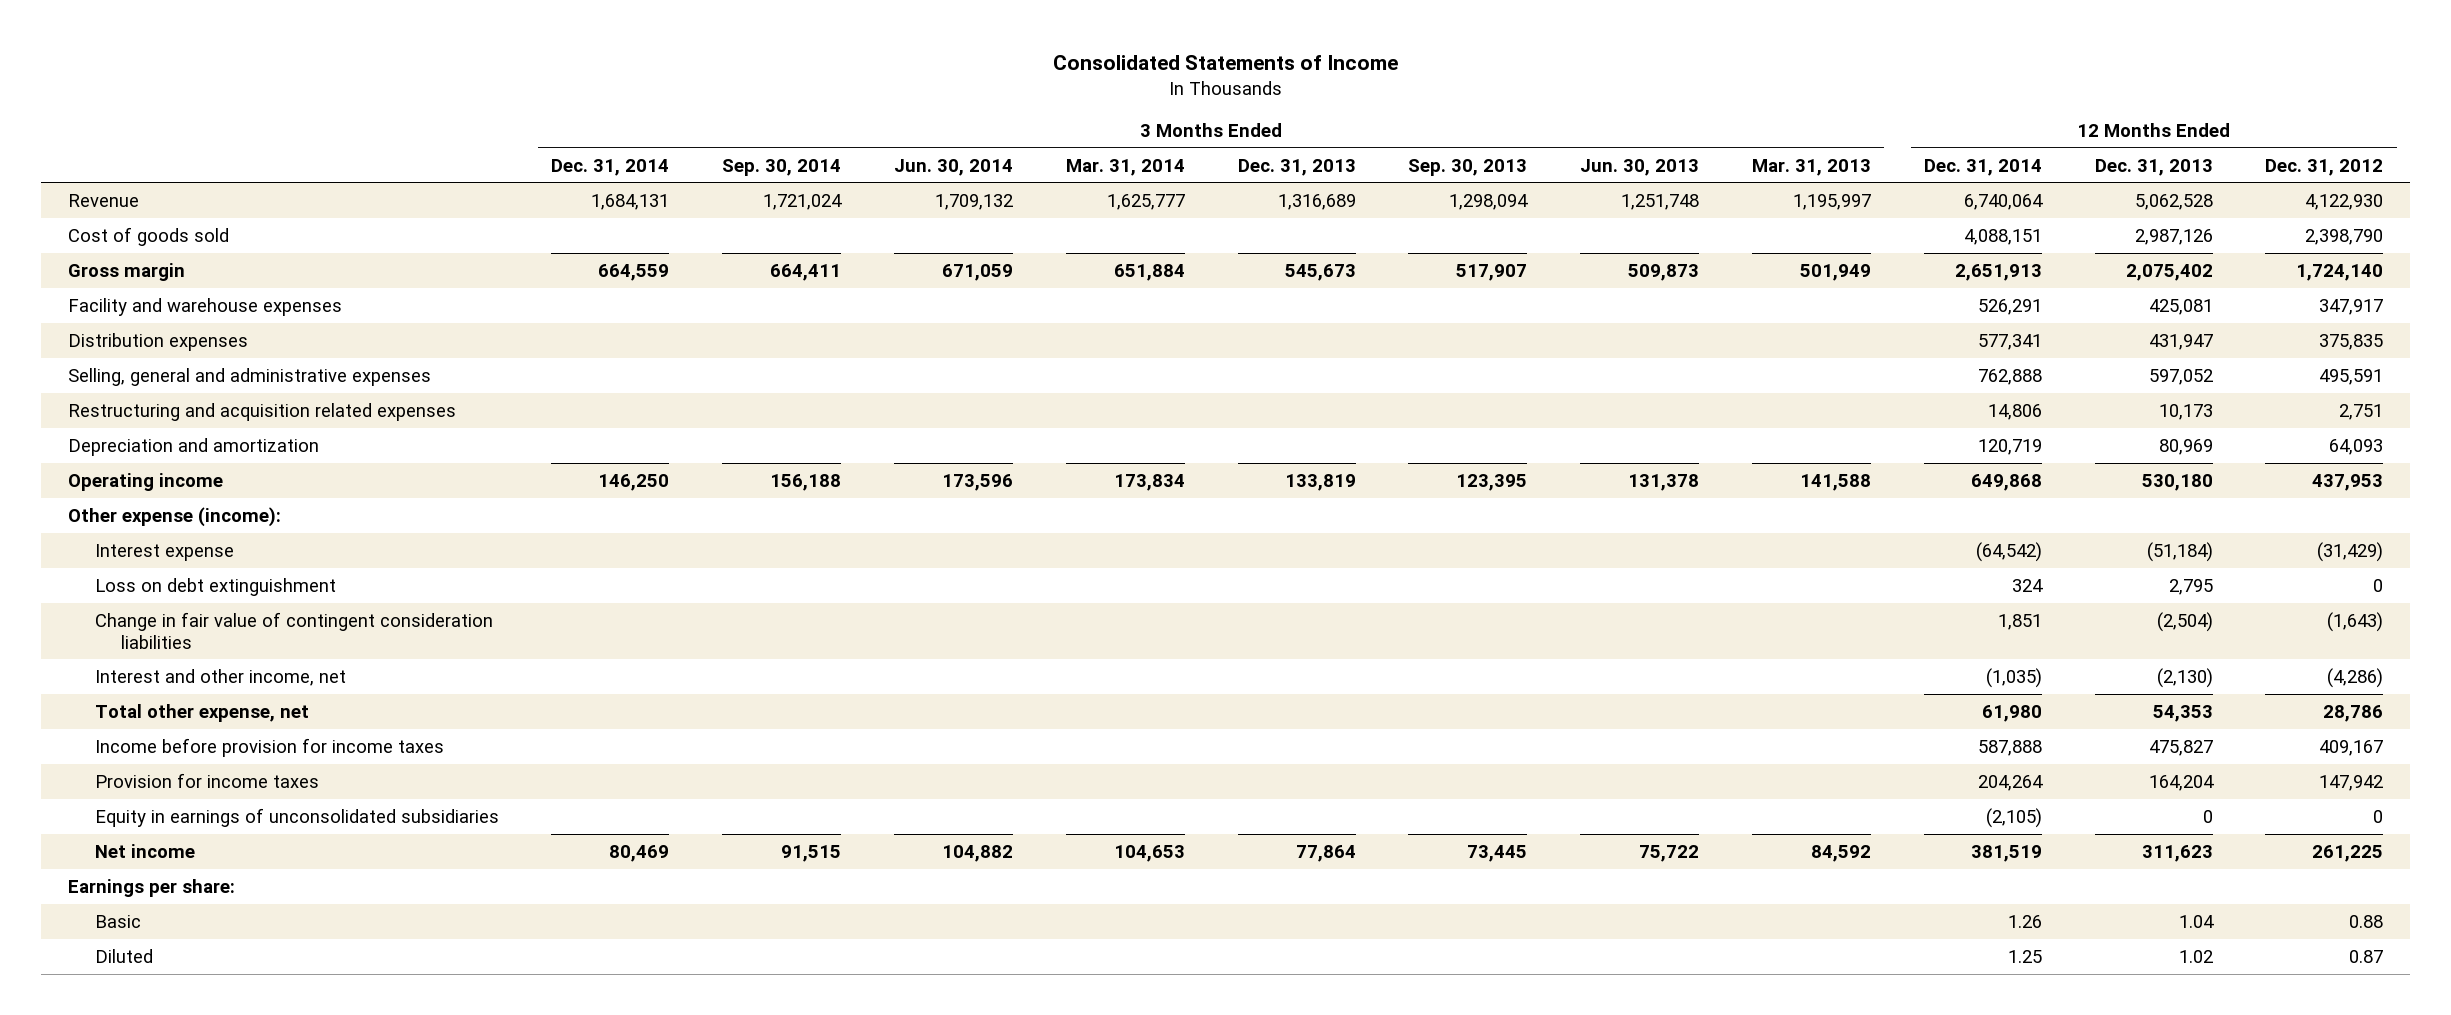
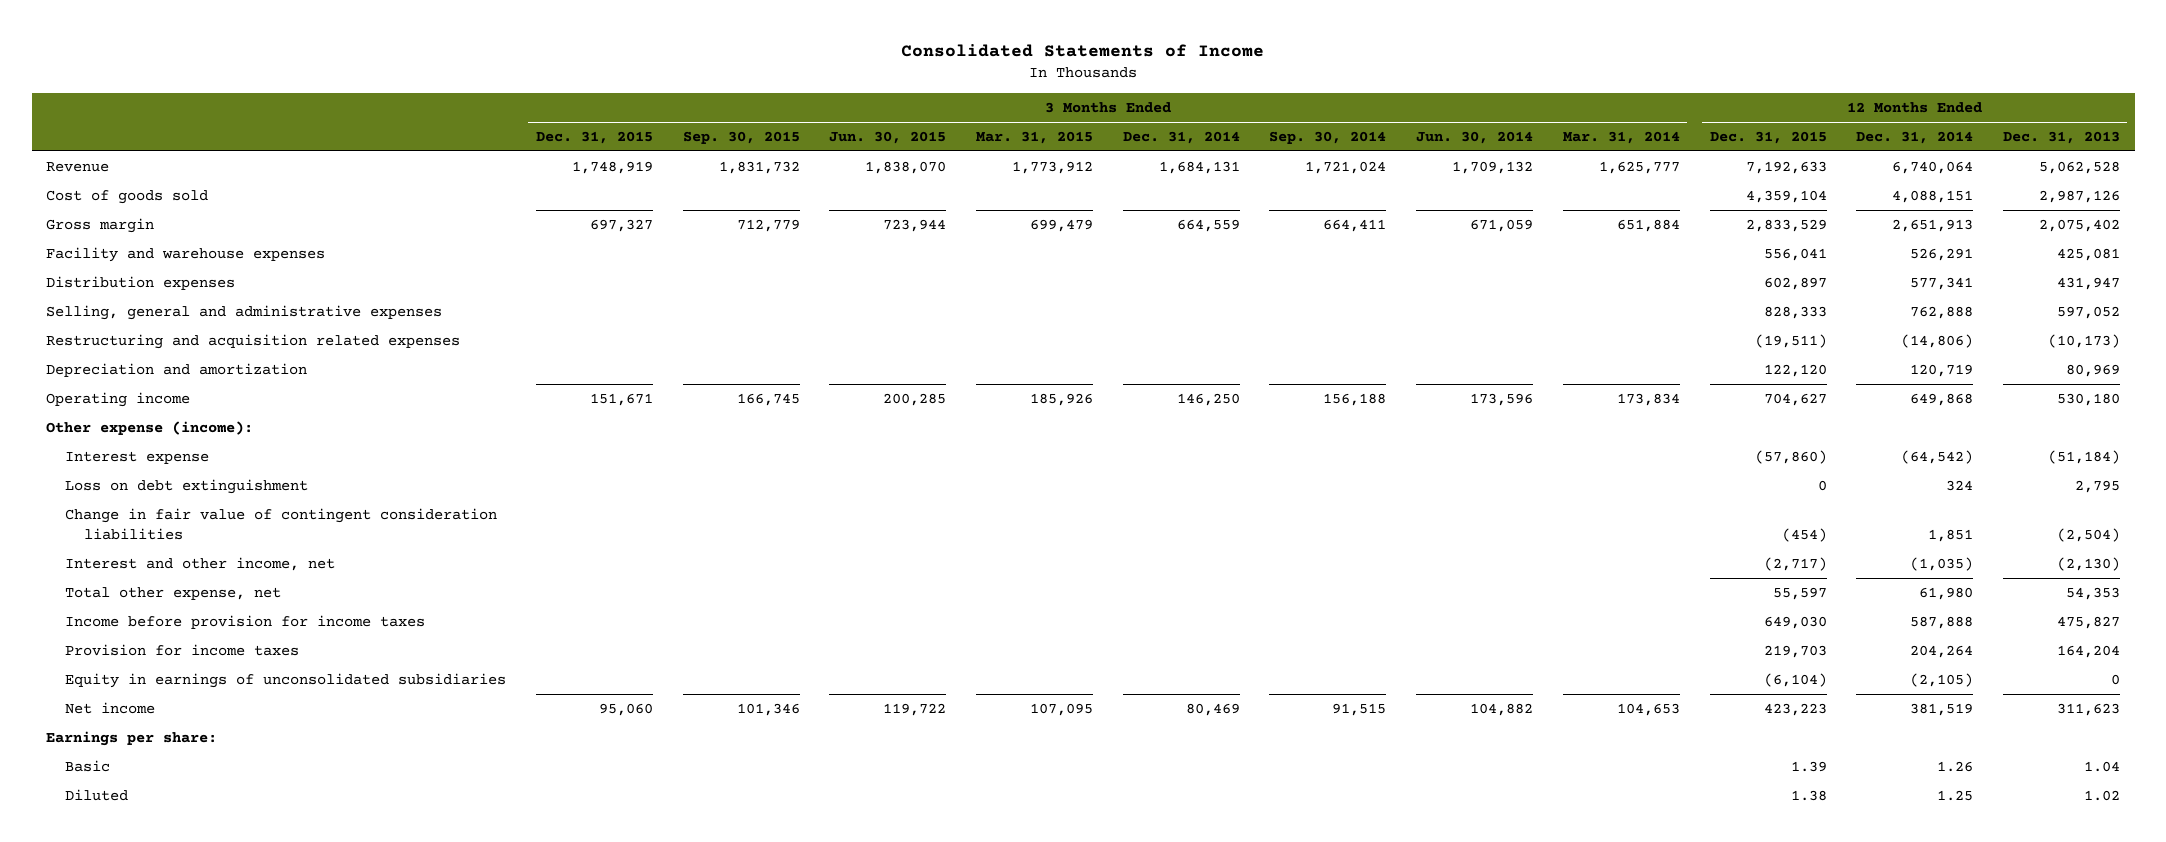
[1237,158,1356,176] Dec. 31, 2013 -> none
[1408,158,1528,176] Sep. 30, 2013 -> none
[1580,158,1700,176] Jun. 30, 2013 -> none
[1752,158,1872,176] Mar. 31, 2013 -> none
[2265,158,2384,176] Dec. 31, 2012 -> none
none -> [535,131,653,145] Dec. 31, 2015
none -> [682,131,800,145] Sep. 30, 2015
none -> [829,131,947,145] Jun. 30, 2015
none -> [975,131,1093,145] Mar. 31, 2015
none -> [1709,131,1827,145] Dec. 31, 2015
[1987,403,2042,420] 14,806 -> [1901,334,1974,349] (14,806)
[2158,403,2213,420] 10,173 -> [2047,334,2120,349] (10,173)

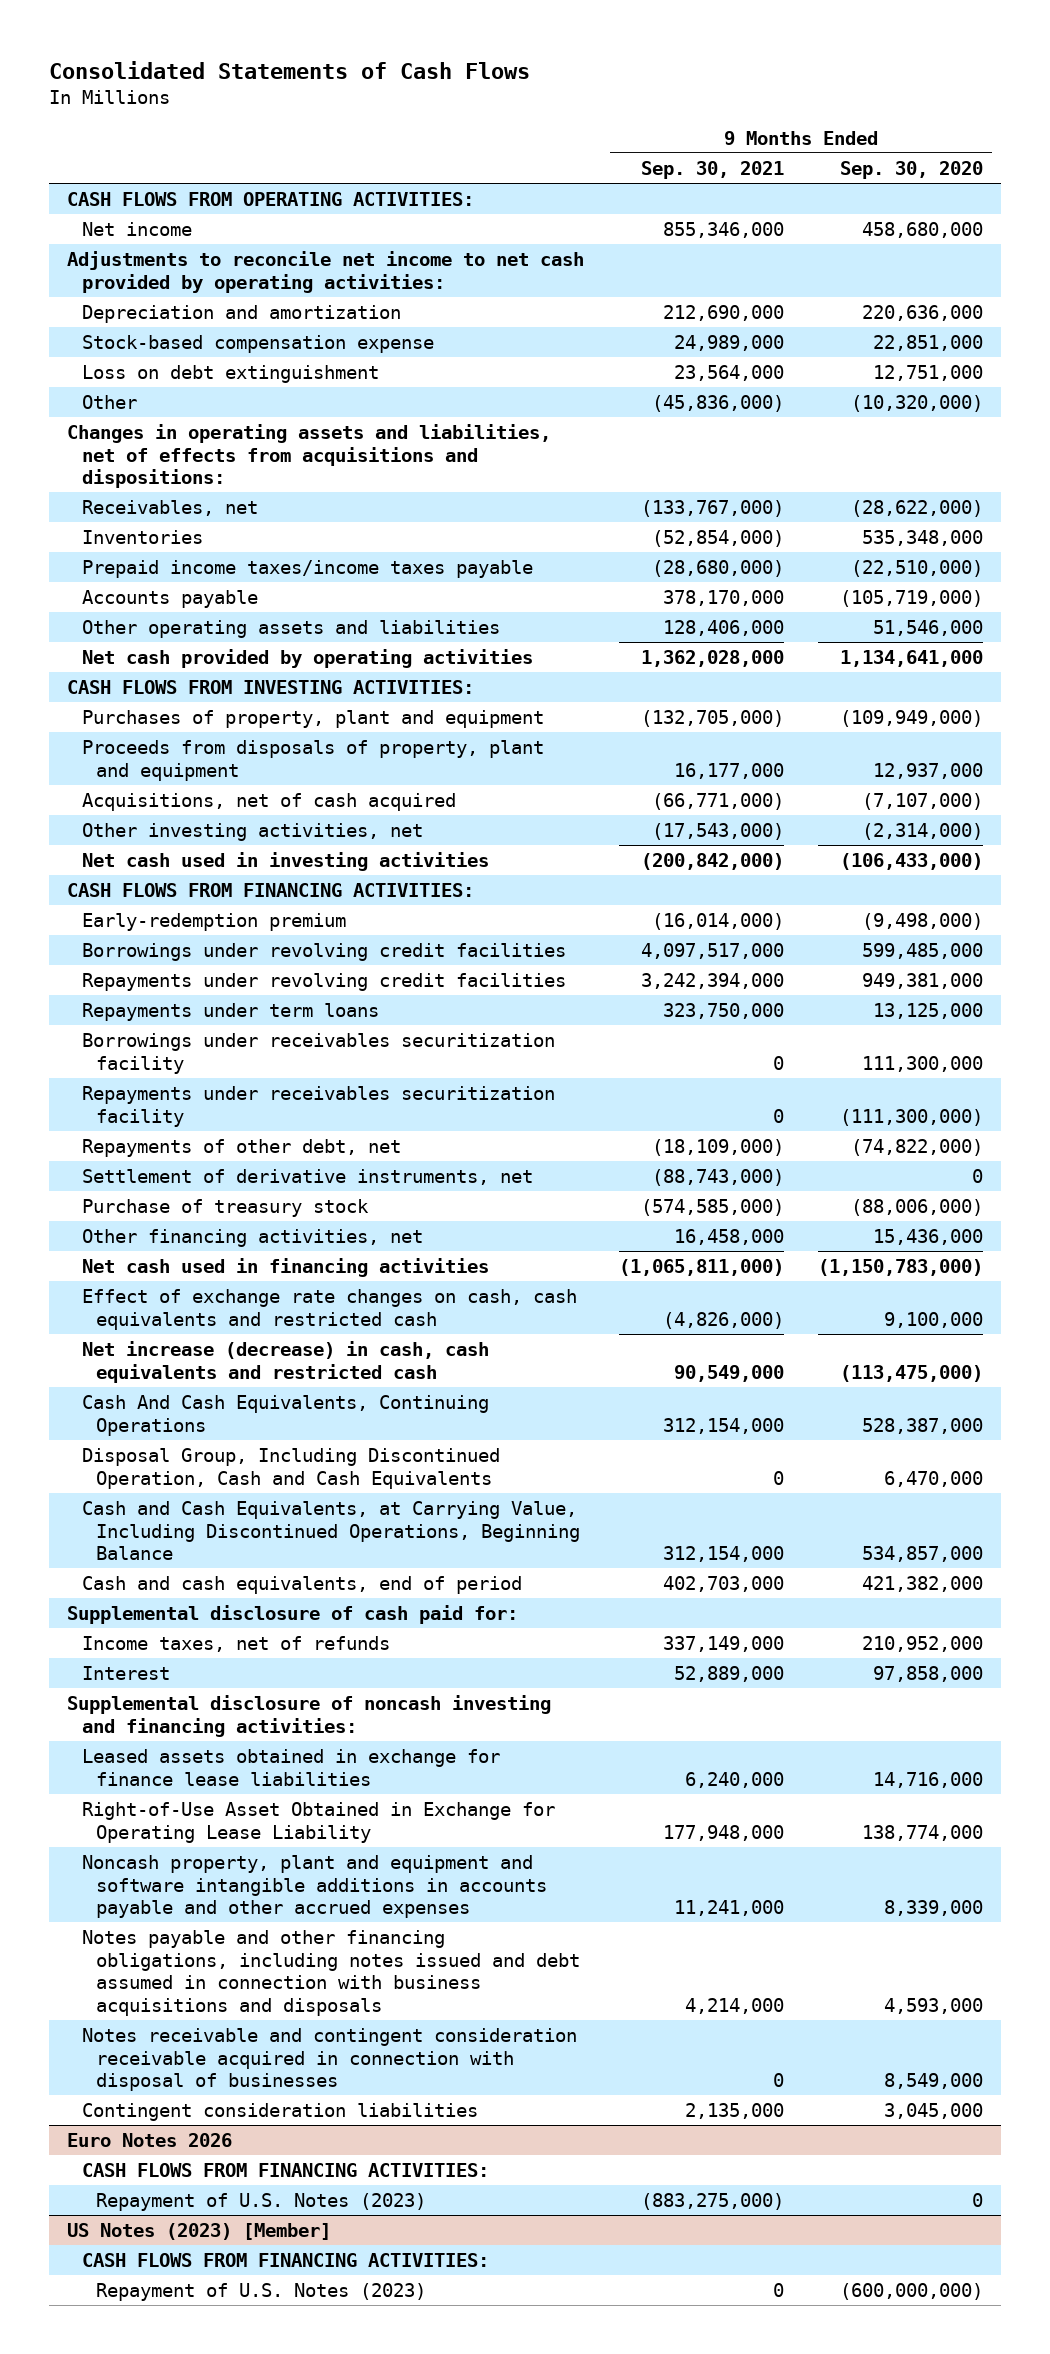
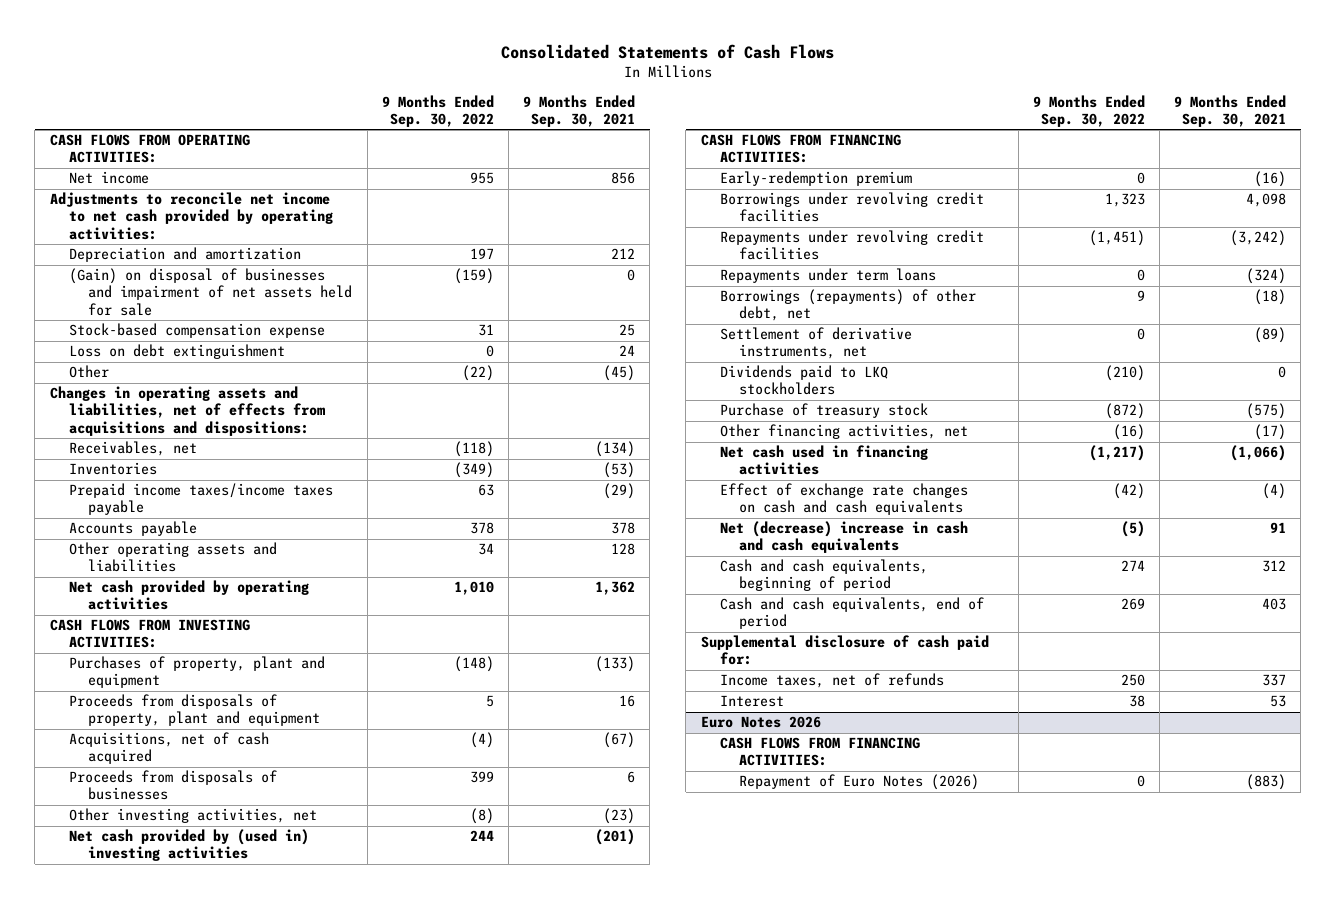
[840,160,984,179] Sep. 30, 2020 -> none
none -> [381,95,494,128] 9 Months Ended Sep. 30, 2022
[662,222,784,239] 855,346,000 -> [610,172,635,185] 856
[662,305,784,322] 212,690,000 -> [610,248,635,260] 212
none -> [69,268,353,316] (Gain) on disposal of businesses and impairment of net assets held for sale
[673,335,784,352] 24,989,000 -> [618,324,635,337] 25
[673,365,784,382] 23,564,000 -> [618,345,635,357] 24
[651,395,784,413] (45,836,000) -> [602,365,635,382] (45)
[640,500,784,518] (133,767,000) -> [594,441,635,458] (134)
[651,530,784,548] (52,854,000) -> [602,462,635,479] (53)
[651,560,784,578] (28,680,000) -> [602,483,635,500] (29)
[662,590,784,607] 378,170,000 -> [610,522,635,535] 378
[662,620,784,637] 128,406,000 -> [610,543,635,556] 128
[640,650,784,668] 1,362,028,000 -> [594,581,635,596] 1,362
[640,710,784,728] (132,705,000) -> [594,656,635,673] (133)
[673,762,784,779] 16,177,000 -> [618,695,635,708] 16
[651,793,784,811] (66,771,000) -> [602,732,635,749] (67)
none -> [69,770,278,801] Proceeds from disposals of businesses
[651,823,784,841] (17,543,000) -> [602,808,635,825] (23)
[81,852,489,872] Net cash used in investing activities -> [69,829,310,862] Net cash provided by (used in) investing activities
[640,853,784,871] (200,842,000) -> [594,829,635,846] (201)
[81,1033,555,1074] Borrowings under receivables securitization facility -> none
[81,1086,555,1127] Repayments under receivables securitization facility -> none
[81,1395,489,1436] Cash And Cash Equivalents, Continuing Operations -> none
[81,1448,500,1489] Disposal Group, Including Discontinued Operation, Cash and Cash Equivalents -> none
[81,1501,581,1561] Cash and Cash Equivalents, at Carrying Value, Including Discontinued Operations, Beginning Balance -> none
[651,913,784,931] (16,014,000) -> [1253,171,1286,188] (16)
[640,943,784,960] 4,097,517,000 -> [1245,193,1286,208] 4,098
[640,973,784,990] 3,242,394,000 -> [1229,230,1286,247] (3,242)
[662,1003,784,1020] 323,750,000 -> [1245,268,1286,285] (324)
[81,1139,401,1158] Repayments of other debt, net -> [719,289,976,322] Borrowings (repayments) of other debt, net
[651,1139,784,1157] (18,109,000) -> [1253,289,1286,306] (18)
[651,1169,784,1187] (88,743,000) -> [1253,327,1286,344] (89)
none -> [719,365,888,396] Dividends paid to LKQ stockholders
[640,1199,784,1217] (574,585,000) -> [1245,403,1286,420] (575)
[673,1229,784,1246] 16,458,000 -> [1253,424,1286,441] (17)
[618,1259,784,1277] (1,065,811,000) -> [1229,445,1286,462] (1,066)
[81,1289,577,1330] Effect of exchange rate changes on cash, cash equivalents and restricted cash -> [719,483,968,516] Effect of exchange rate changes on cash and cash equivalents
[662,1311,784,1329] (4,826,000) -> [1261,483,1286,500] (4)
[81,1341,489,1383] Net increase (decrease) in cash, cash equivalents and restricted cash -> [719,521,968,554] Net (decrease) increase in cash and cash equivalents
[673,1364,784,1382] 90,549,000 -> [1269,522,1286,534] 91
none -> [719,559,928,592] Cash and cash equivalents, beginning of period
[662,1576,784,1593] 402,703,000 -> [1261,598,1286,611] 403
[66,1695,551,1737] Supplemental disclosure of noncash investing and financing activities: -> none
[81,1749,500,1786] Leased assets obtained in exchange for finance lease liabilities -> none
[81,1802,555,1843] Right-of-Use Asset Obtained in Exchange for Operating Lease Liability -> none
[81,1855,548,1919] Noncash property, plant and equipment and software intangible additions in accounts payable and other accrued expenses -> none
[81,1930,581,2016] Notes payable and other financing obligations, including notes issued and debt assumed in connection with business acquisitions and disposals -> none
[81,2028,577,2092] Notes receivable and contingent consideration receivable acquired in connection with disposal of businesses -> none
[81,2103,478,2122] Contingent consideration liabilities -> none
[662,1636,784,1653] 337,149,000 -> [1261,674,1286,687] 337
[673,1666,784,1683] 52,889,000 -> [1269,695,1286,708] 53
[66,2223,331,2241] US Notes (2023) [Member] -> none
[81,2253,489,2268] CASH FLOWS FROM FINANCING ACTIVITIES: -> none
[96,2283,427,2302] Repayment of U.S. Notes (2023) -> none
[96,2193,427,2212] Repayment of U.S. Notes (2023) -> [739,774,980,791] Repayment of Euro Notes (2026)
[640,2193,784,2211] (883,275,000) -> [1245,774,1286,791] (883)

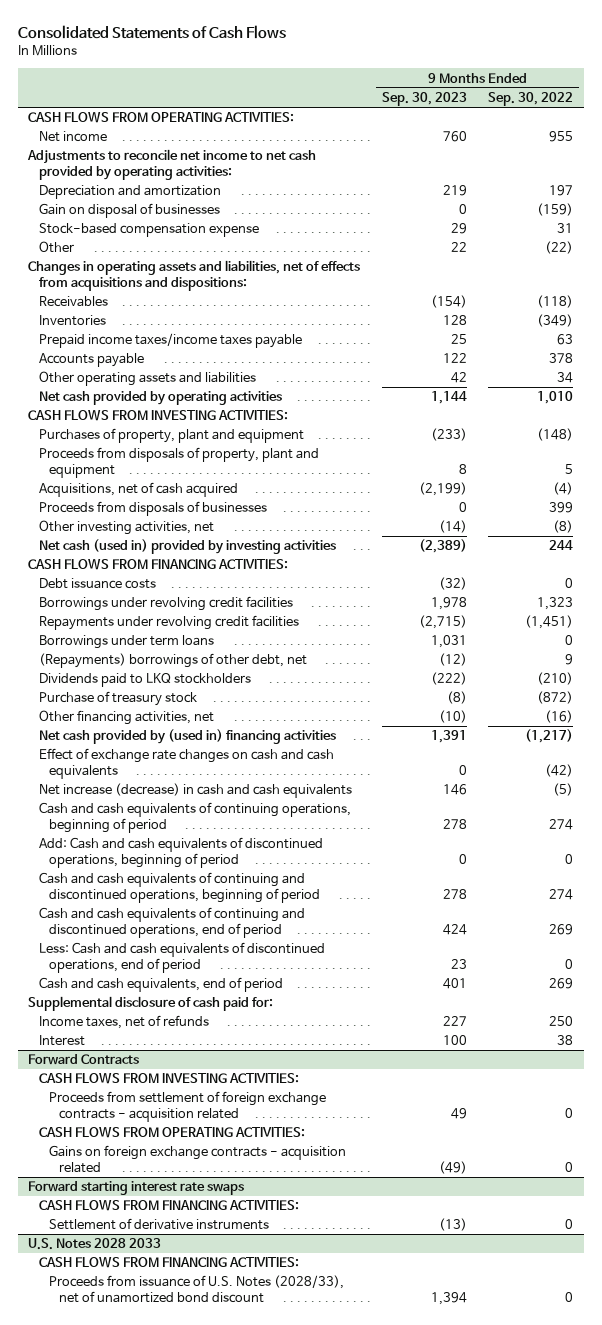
[522,95,635,128] 9 Months Ended Sep. 30, 2021 -> none
none -> [381,92,467,107] Sep. 30, 2023
[69,268,353,316] (Gain) on disposal of businesses and impairment of net assets held for sale -> [38,203,220,219] Gain on disposal of businesses
[69,344,286,360] Loss on debt extinguishment -> none
[69,441,198,457] Receivables, net -> [38,296,108,308] Receivables
[69,829,310,862] Net cash provided by (used in) investing activities -> [38,539,336,555] Net cash (used in) provided by investing activities
[719,171,912,187] Early-redemption premium -> none
none -> [38,578,156,590] Debt issuance costs
[719,327,912,360] Settlement of derivative instruments, net -> none
[719,268,936,284] Repayments under term loans -> [38,635,214,650] Borrowings under term loans
[719,289,976,322] Borrowings (repayments) of other debt, net -> [38,653,307,669] (Repayments) borrowings of other debt, net
[719,445,928,476] Net cash used in financing activities -> [38,729,336,745] Net cash provided by (used in) financing activities
[719,521,968,554] Net (decrease) increase in cash and cash equivalents -> [38,783,352,799] Net increase (decrease) in cash and cash equivalents
[719,559,928,592] Cash and cash equivalents, beginning of period -> [38,802,351,833] Cash and cash equivalents of continuing operations, beginning of period
none -> [38,837,323,868] Add: Cash and cash equivalents of discontinued operations, beginning of period
none -> [38,872,321,903] Cash and cash equivalents of continuing and discontinued operations, beginning of period
none -> [38,907,305,938] Cash and cash equivalents of continuing and discontinued operations, end of period
none -> [38,942,325,973] Less: Cash and cash equivalents of discontinued operations, end of period
[700,716,821,729] Euro Notes 2026 -> none
none -> [28,1054,140,1066] Forward Contracts
none -> [38,1073,299,1085] CASH FLOWS FROM INVESTING ACTIVITIES:
none -> [49,1091,327,1122] Proceeds from settlement of foreign exchange contracts - acquisition related
none -> [38,1127,305,1139] CASH FLOWS FROM OPERATING ACTIVITIES:
none -> [49,1145,347,1173] Gains on foreign exchange contracts - acquisition related
none -> [28,1181,245,1196] Forward starting interest rate swaps
[739,774,980,791] Repayment of Euro Notes (2026) -> none
none -> [49,1218,270,1231] Settlement of derivative instruments
none -> [28,1238,162,1251] U.S. Notes 2028 2033
none -> [38,1257,299,1269] CASH FLOWS FROM FINANCING ACTIVITIES:
none -> [49,1275,345,1303] Proceeds from issuance of U.S. Notes (2028/33), net of unamortized bond discount

